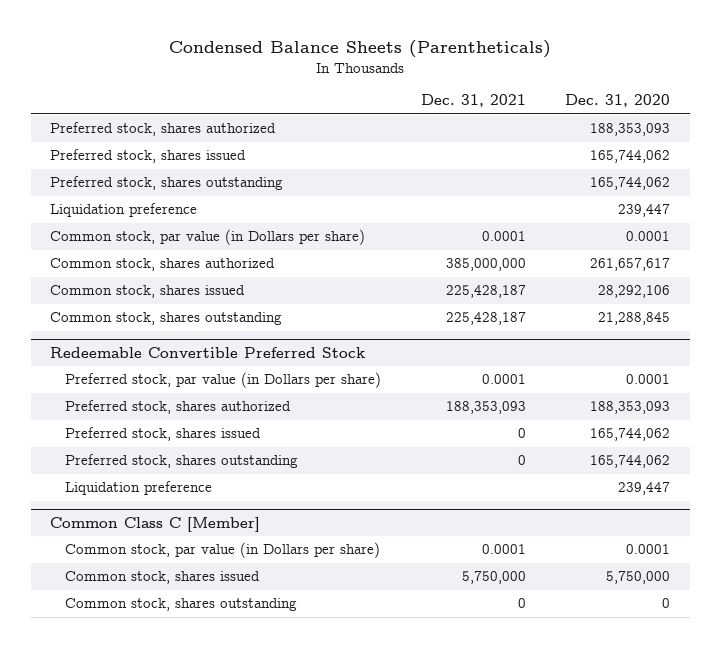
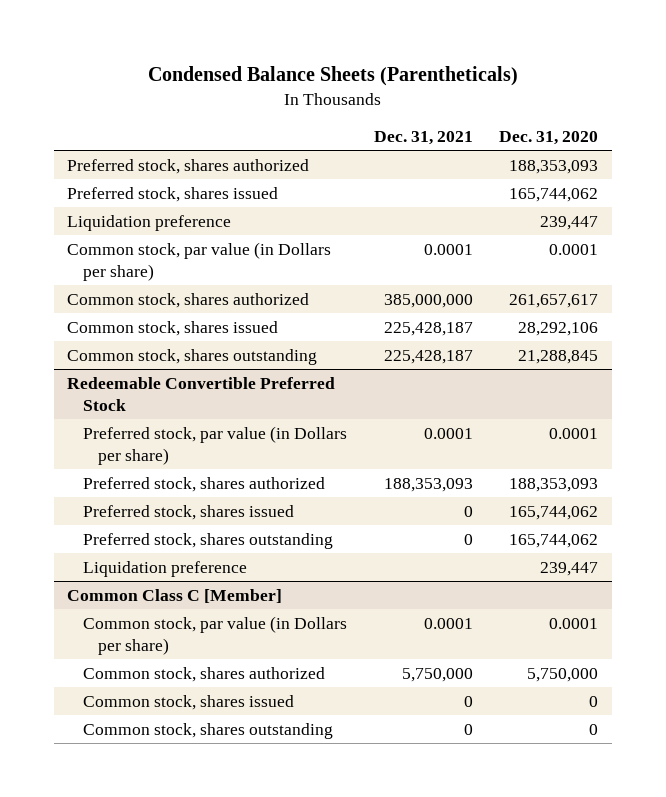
[50,176,284,191] Preferred stock, shares outstanding -> none
none -> [82,666,325,682] Common stock, shares authorized
[461,571,526,585] 5,750,000 -> [463,695,473,707] 0
[606,571,671,585] 5,750,000 -> [589,695,599,707] 0

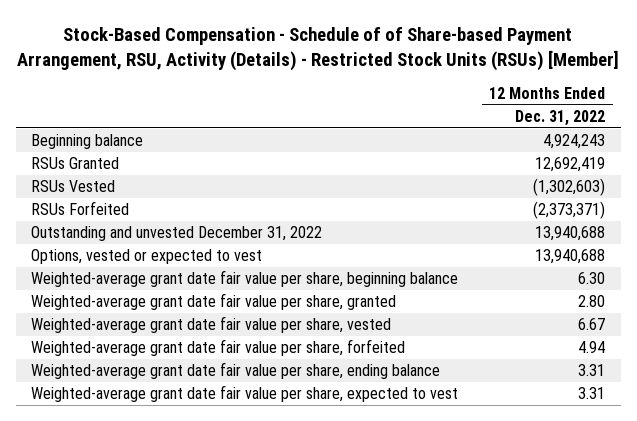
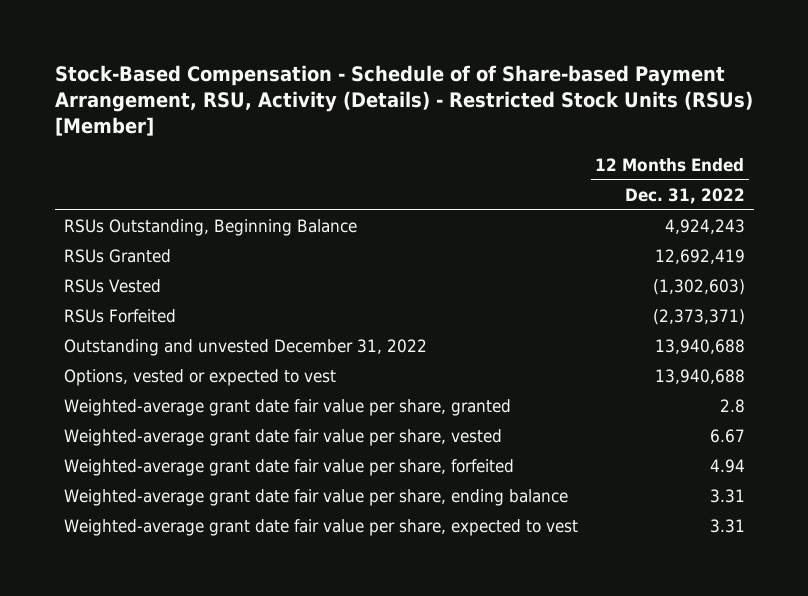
[31,134,144,150] Beginning balance -> [63,219,357,237] RSUs Outstanding, Beginning Balance
[31,270,459,288] Weighted-average grant date fair value per share, beginning balance -> none
[578,295,606,308] 2.80 -> [719,399,745,414] 2.8

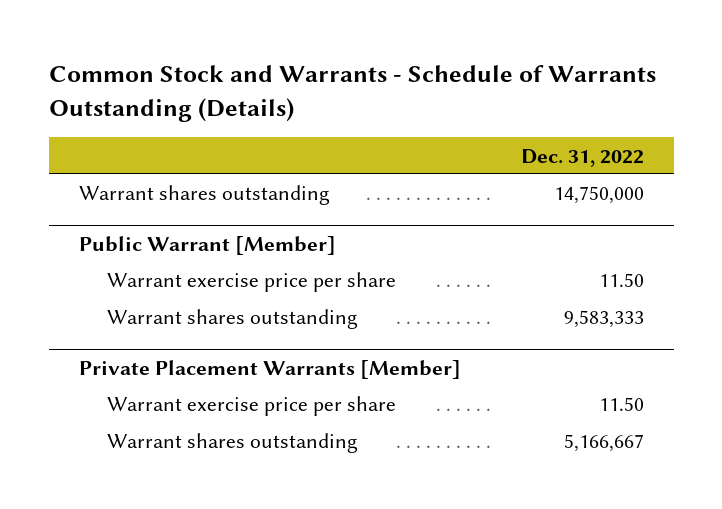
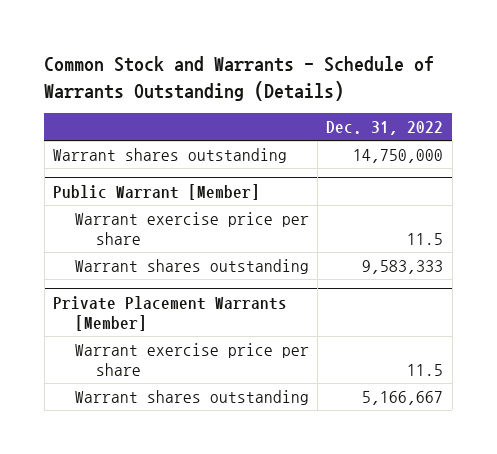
[598,273,644,288] 11.50 -> [407,232,444,245] 11.5
[598,397,644,412] 11.50 -> [407,363,444,376] 11.5

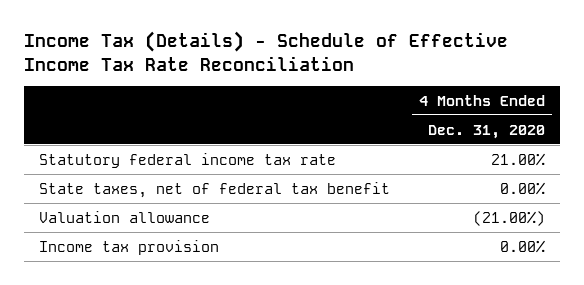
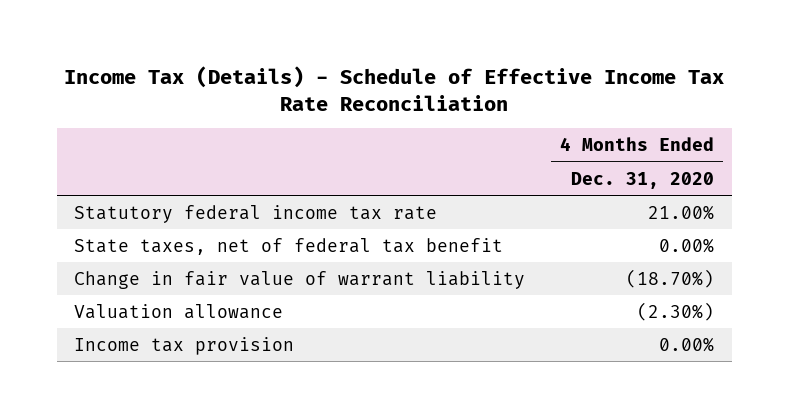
none -> [74,270,526,289] Change in fair value of warrant liability
[473,210,546,226] (21.00%) -> [637,301,715,321] (2.30%)

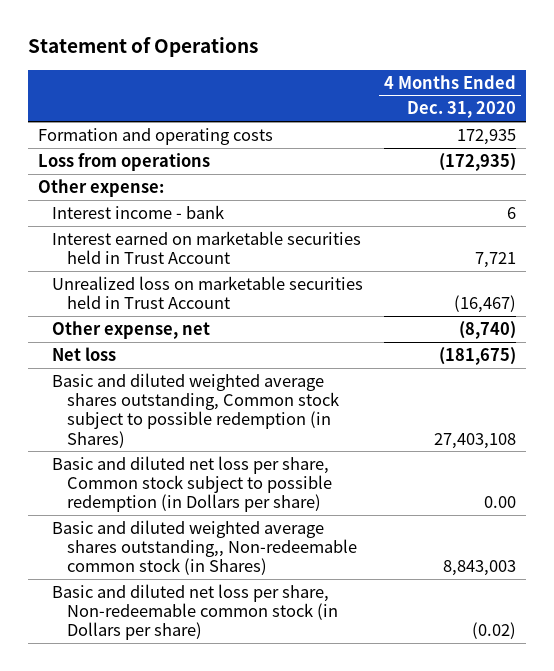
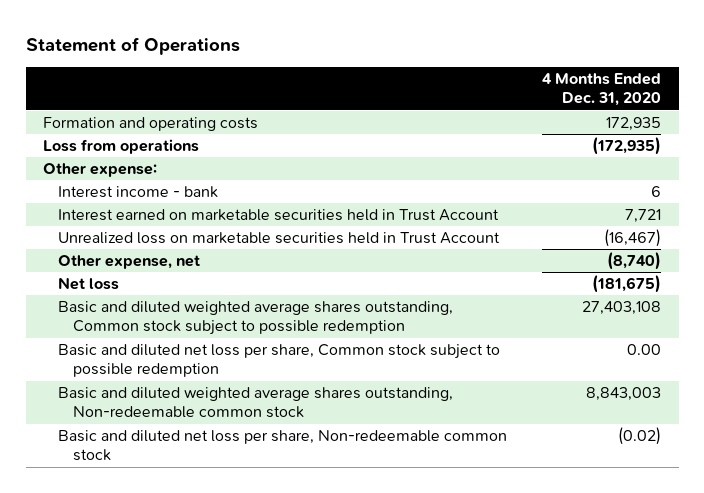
[52,372,340,448] Basic and diluted weighted average shares outstanding, Common stock subject to possible redemption (in Shares) -> [58,301,454,336] Basic and diluted weighted average shares outstanding, Common stock subject to possible redemption
[52,455,333,513] Basic and diluted net loss per share, Common stock subject to possible redemption (in Dollars per share) -> [58,344,501,378] Basic and diluted net loss per share, Common stock subject to possible redemption
[52,519,358,576] Basic and diluted weighted average shares outstanding,, Non-redeemable common stock (in Shares) -> [58,387,454,419] Basic and diluted weighted average shares outstanding, Non-redeemable common stock
[52,583,339,641] Basic and diluted net loss per share, Non-redeemable common stock (in Dollars per share) -> [58,430,508,462] Basic and diluted net loss per share, Non-redeemable common stock

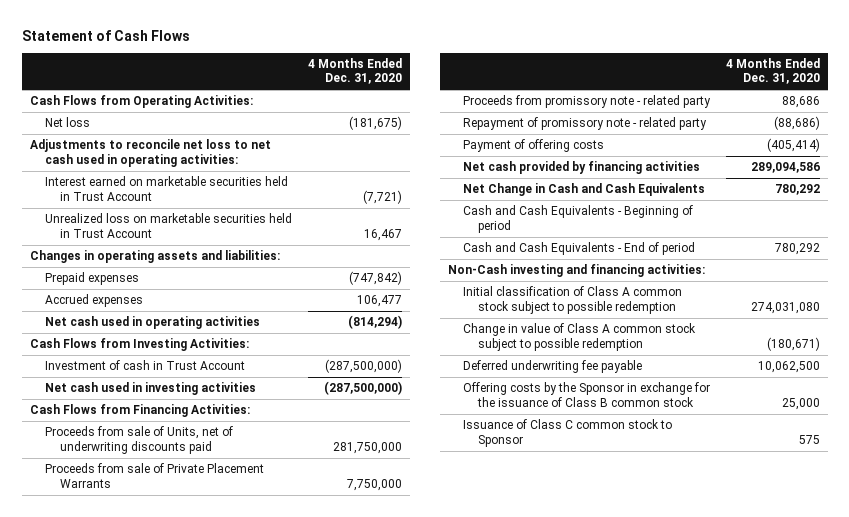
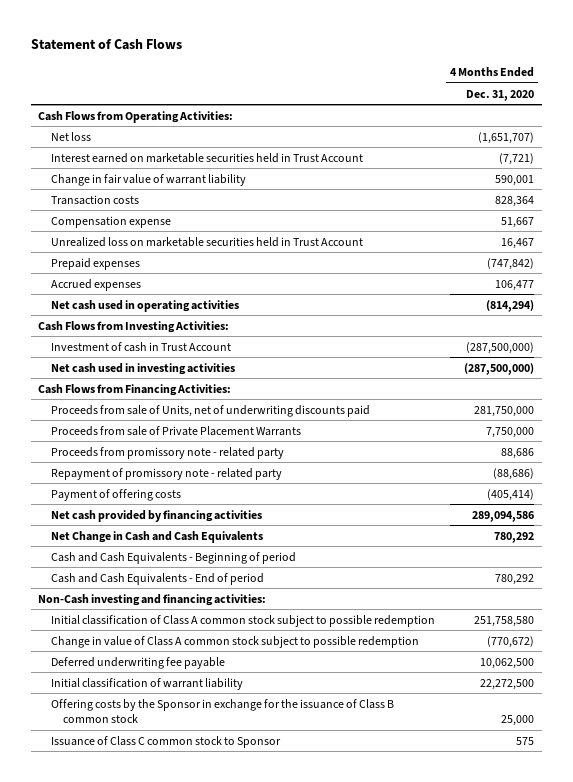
[29,139,271,167] Adjustments to reconcile net loss to net cash used in operating activities: -> none
[348,116,402,131] (181,675) -> [478,131,535,144] (1,651,707)
none -> [50,173,246,186] Change in fair value of warrant liability
none -> [50,194,139,205] Transaction costs
none -> [50,215,171,228] Compensation expense
[29,250,280,264] Changes in operating assets and liabilities: -> none
[750,301,820,314] 274,031,080 -> [474,615,535,627] 251,758,580
[766,336,820,351] (180,671) -> [487,635,535,648] (770,672)
none -> [50,677,243,690] Initial classification of warrant liability

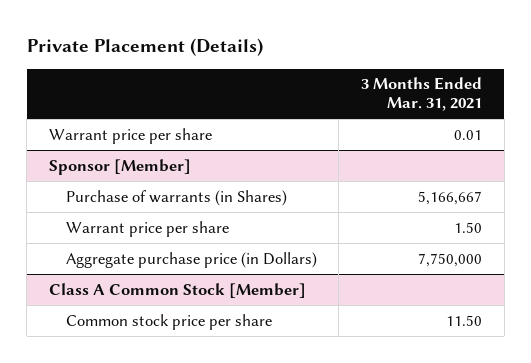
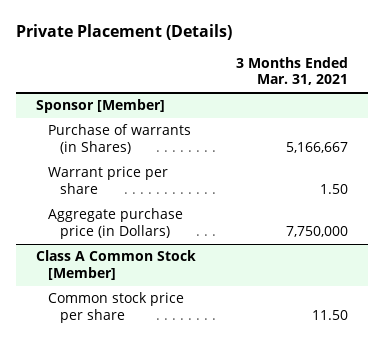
[49,127,213,144] Warrant price per share -> none

